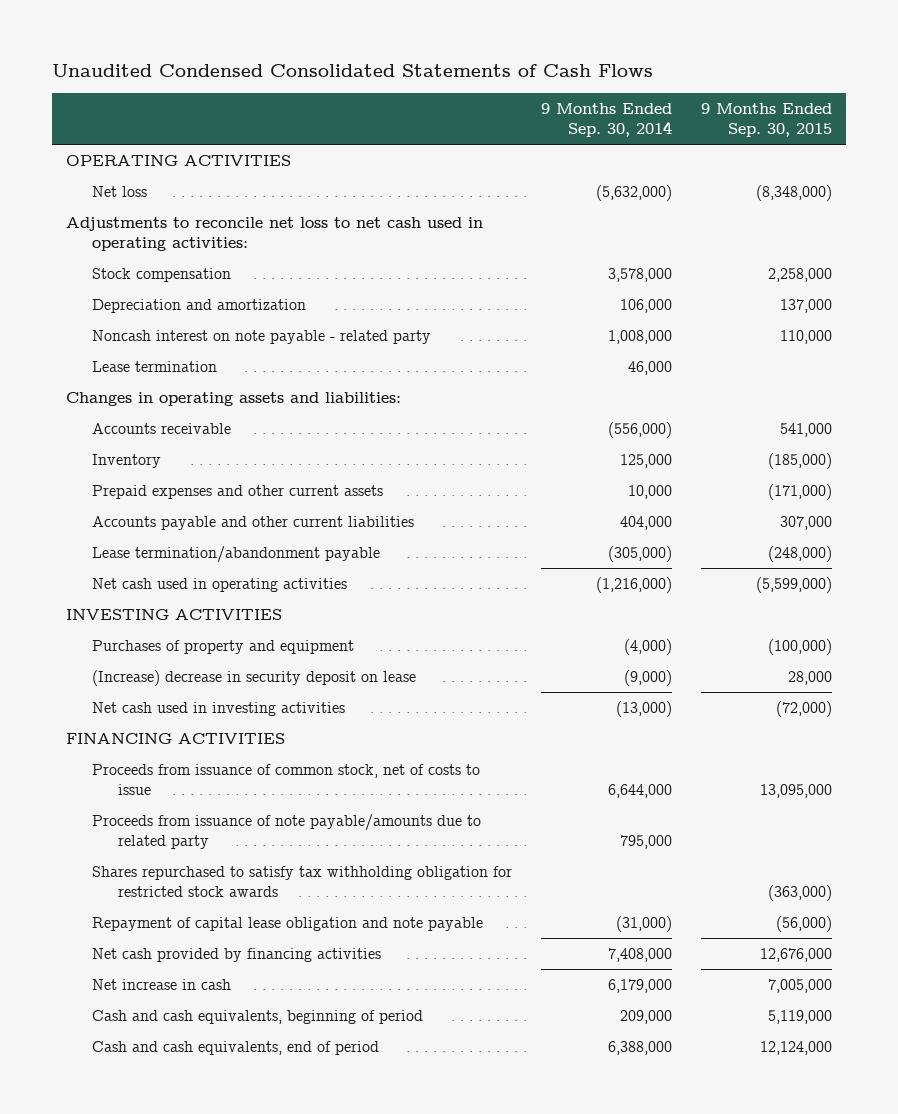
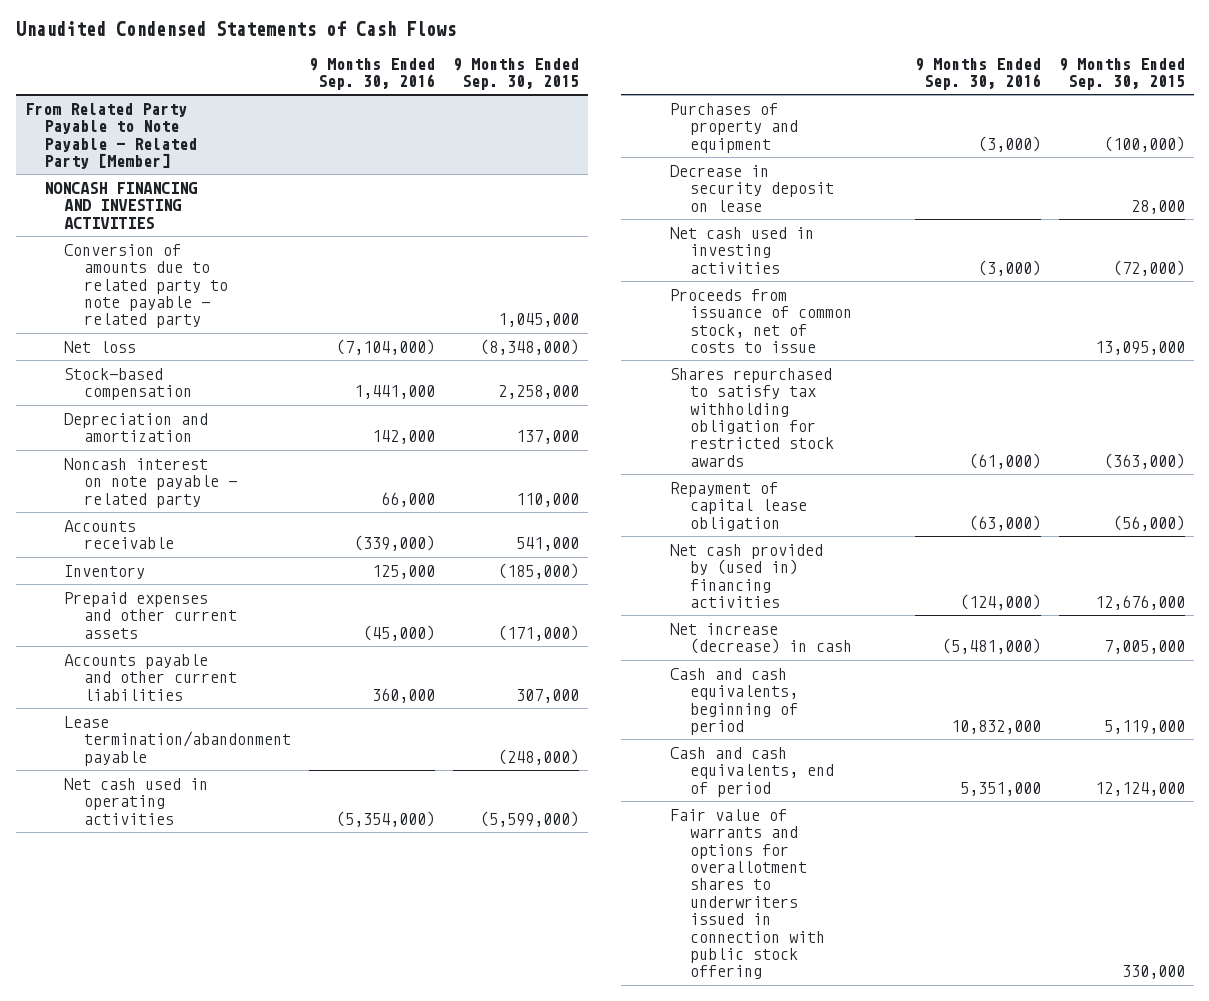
[51,63,653,77] Unaudited Condensed Consolidated Statements of Cash Flows -> [15,21,456,37] Unaudited Condensed Statements of Cash Flows
[541,103,673,137] 9 Months Ended Sep. 30, 2014 -> none
none -> [308,57,435,91] 9 Months Ended Sep. 30, 2016
[66,155,292,167] OPERATING ACTIVITIES -> none
none -> [24,102,198,170] From Related Party Payable to Note Payable - Related Party [Member]
none -> [44,181,198,229] NONCASH FINANCING AND INVESTING ACTIVITIES
none -> [63,243,228,329] Conversion of amounts due to related party to note payable - related party
[66,217,484,251] Adjustments to reconcile net loss to net cash used in operating activities: -> none
[92,268,232,283] Stock compensation -> [63,367,192,401] Stock-based compensation
[92,361,218,373] Lease termination -> none
[66,392,402,407] Changes in operating assets and liabilities: -> none
[66,609,283,621] INVESTING ACTIVITIES -> none
[92,670,417,687] (Increase) decrease in security deposit on lease -> [669,164,834,212] Decrease in security deposit on lease
[66,733,286,745] FINANCING ACTIVITIES -> none
[92,814,482,849] Proceeds from issuance of note payable/amounts due to related party -> none
[92,917,484,932] Repayment of capital lease obligation and note payable -> [669,481,807,531] Repayment of capital lease obligation
[92,948,382,963] Net cash provided by financing activities -> [669,543,823,609] Net cash provided by (used in) financing activities
[92,979,232,991] Net increase in cash -> [669,622,852,655] Net increase (decrease) in cash
none -> [669,808,825,980] Fair value of warrants and options for overallotment shares to underwriters issued in connection with public stock offering

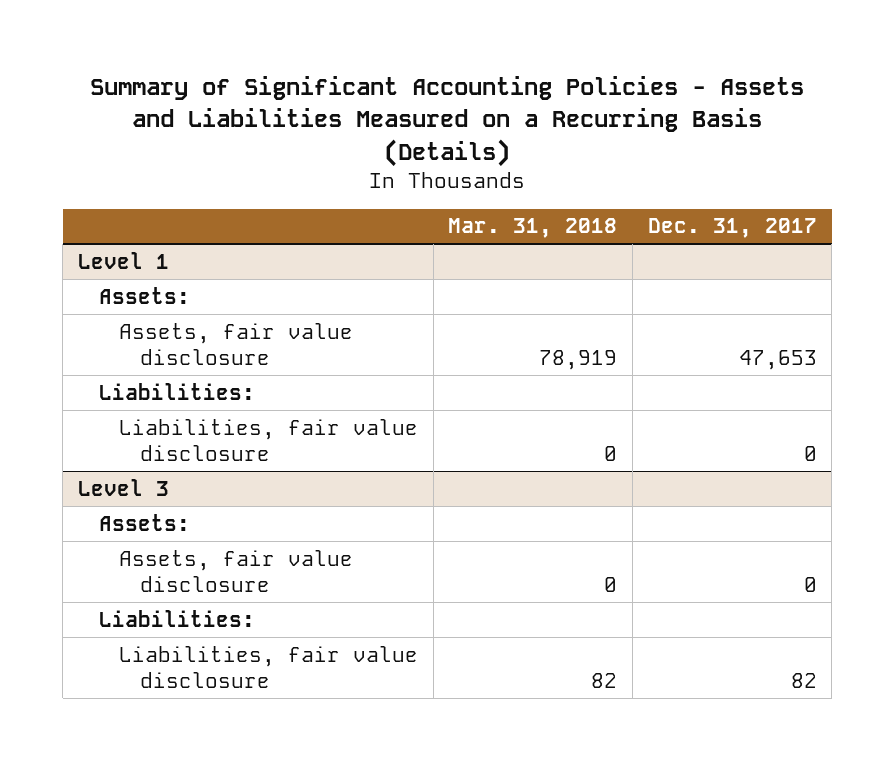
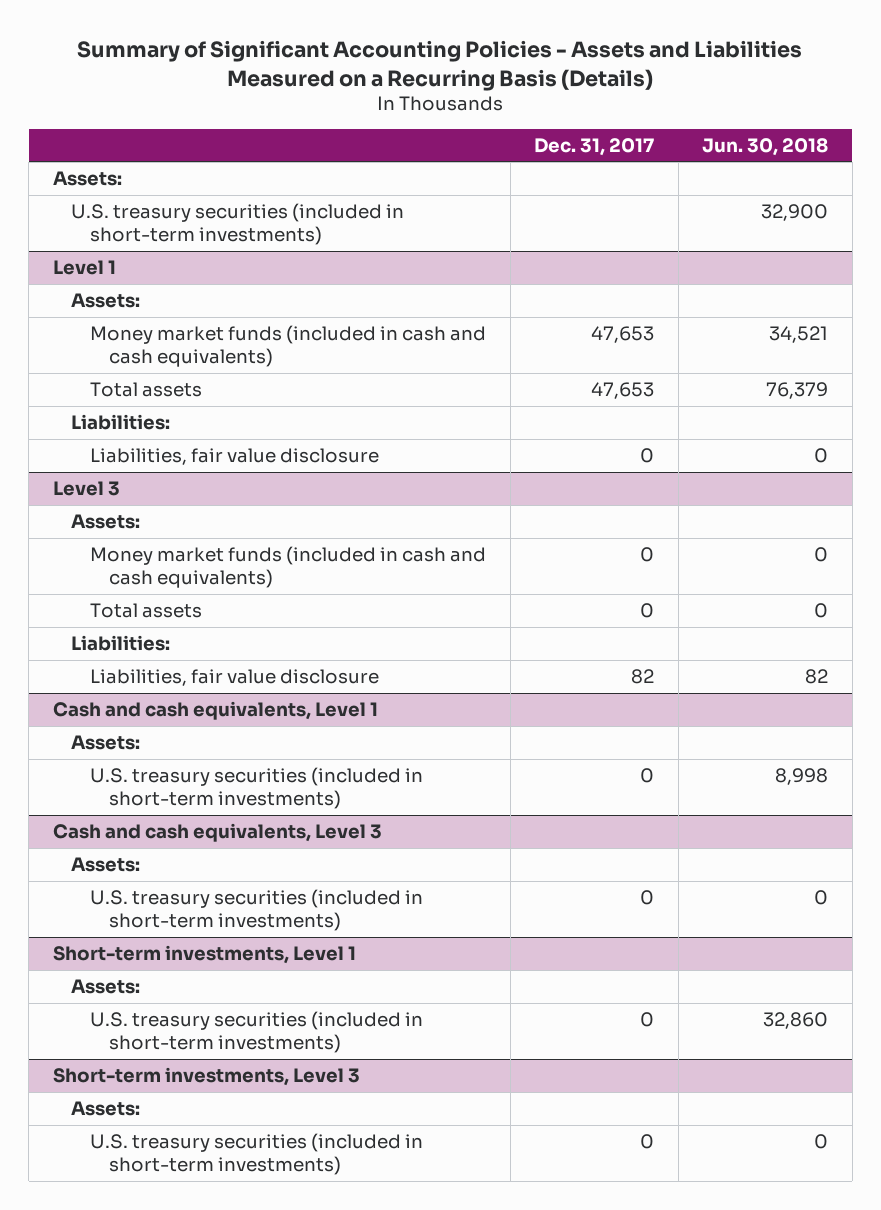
[448,218,618,239] Mar. 31, 2018 -> none
none -> [702,137,829,156] Jun. 30, 2018
none -> [52,171,122,187] Assets:
none -> [71,203,405,246] U.S. treasury securities (included in short-term investments)
[119,322,354,365] Assets, fair value disclosure -> [90,325,487,368] Money market funds (included in cash and cash equivalents)
none -> [90,382,203,398] Total assets
[119,549,354,592] Assets, fair value disclosure -> [90,546,487,589] Money market funds (included in cash and cash equivalents)
none -> [90,603,203,619] Total assets
none -> [52,701,378,721] Cash and cash equivalents, Level 1
none -> [71,735,141,751] Assets:
none -> [90,767,424,810] U.S. treasury securities (included in short-term investments)
none -> [52,823,382,843] Cash and cash equivalents, Level 3
none -> [71,857,141,873] Assets:
none -> [90,889,424,932] U.S. treasury securities (included in short-term investments)
none -> [52,945,356,965] Short-term investments, Level 1
none -> [71,979,141,995] Assets:
none -> [90,1011,424,1054] U.S. treasury securities (included in short-term investments)
none -> [52,1067,360,1087] Short-term investments, Level 3
none -> [71,1101,141,1117] Assets:
none -> [90,1133,424,1176] U.S. treasury securities (included in short-term investments)

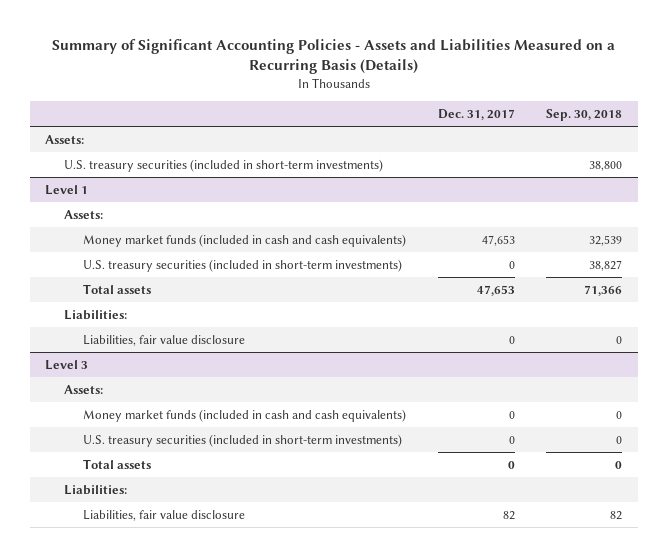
[702,137,829,156] Jun. 30, 2018 -> none
none -> [546,108,623,121] Sep. 30, 2018
none -> [82,258,402,272] U.S. treasury securities (included in short-term investments)
none -> [82,433,402,447] U.S. treasury securities (included in short-term investments)
[52,701,378,721] Cash and cash equivalents, Level 1 -> none
[71,735,141,751] Assets: -> none
[90,767,424,810] U.S. treasury securities (included in short-term investments) -> none
[52,823,382,843] Cash and cash equivalents, Level 3 -> none
[71,857,141,873] Assets: -> none
[90,889,424,932] U.S. treasury securities (included in short-term investments) -> none
[52,945,356,965] Short-term investments, Level 1 -> none
[71,979,141,995] Assets: -> none
[90,1011,424,1054] U.S. treasury securities (included in short-term investments) -> none
[52,1067,360,1087] Short-term investments, Level 3 -> none
[71,1101,141,1117] Assets: -> none
[90,1133,424,1176] U.S. treasury securities (included in short-term investments) -> none

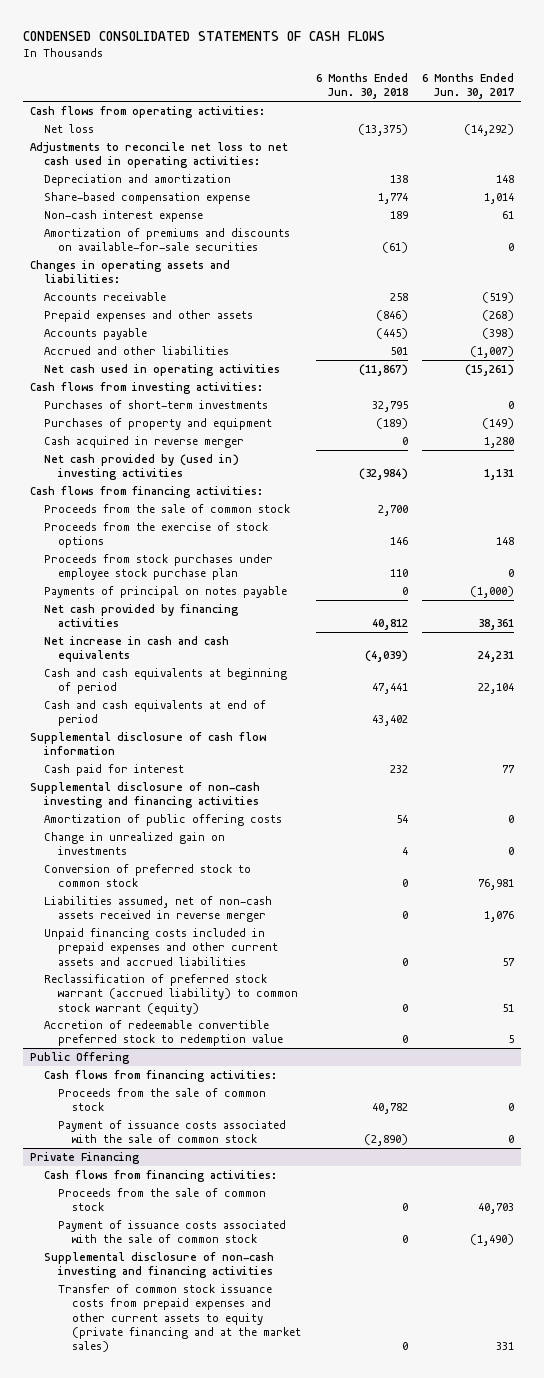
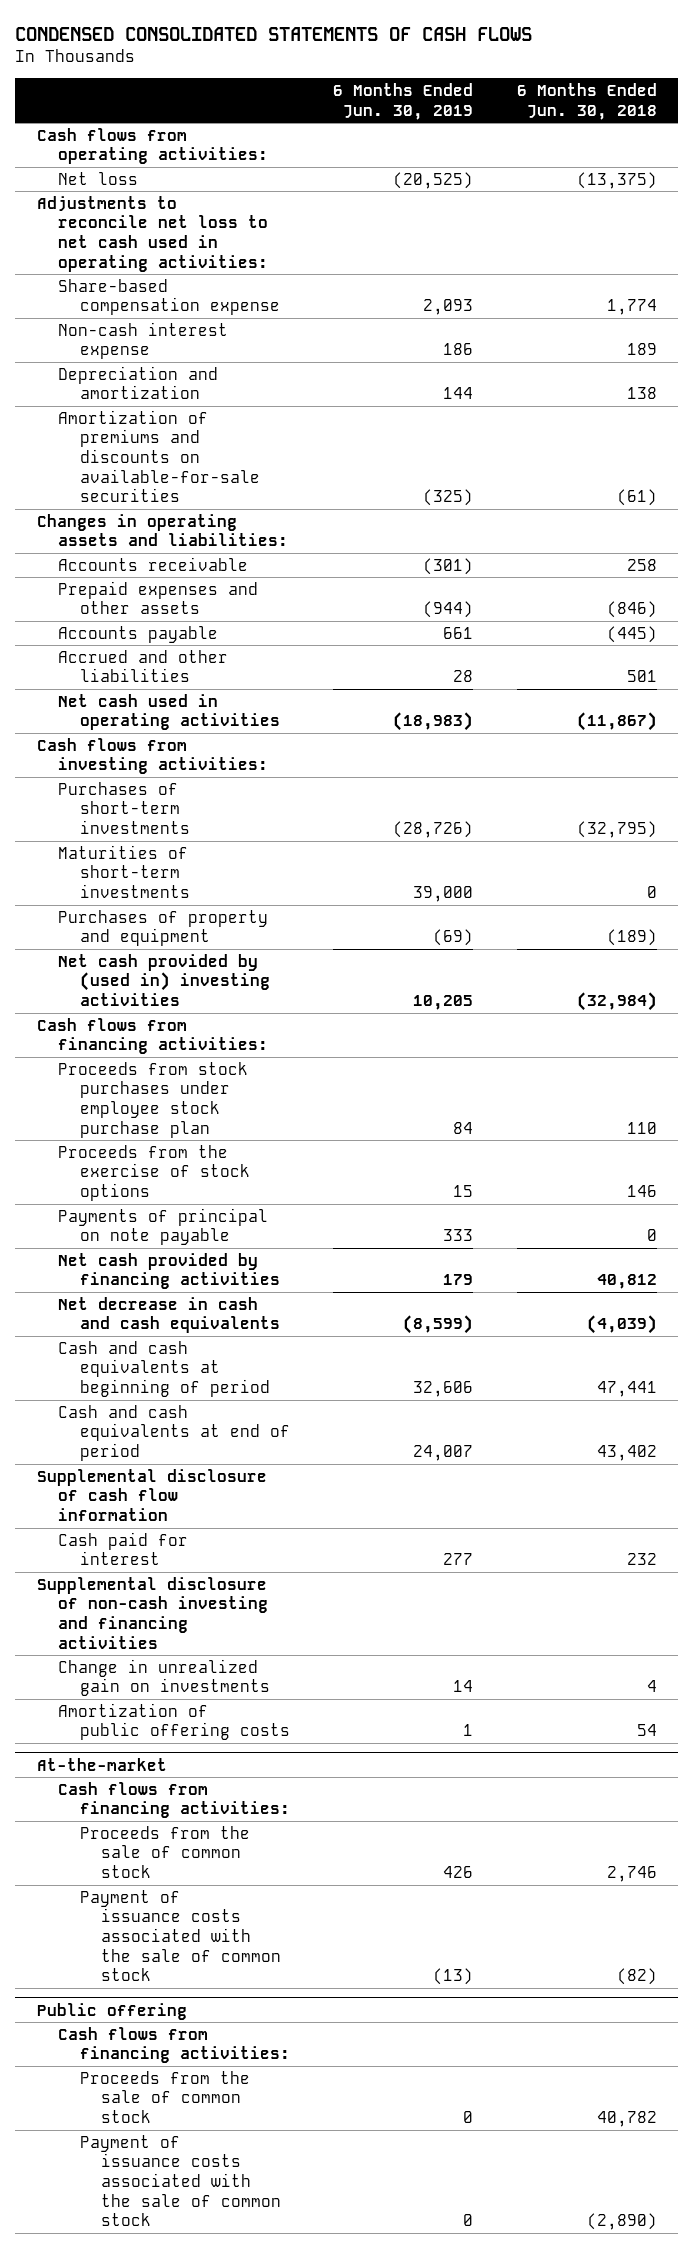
[421,72,514,100] 6 Months Ended Jun. 30, 2017 -> none
none -> [333,83,474,120] 6 Months Ended Jun. 30, 2019
[44,173,232,186] Depreciation and amortization -> [58,365,219,400] Depreciation and amortization
[371,400,408,412] 32,795 -> [576,821,657,839] (32,795)
none -> [58,844,190,899] Maturities of short-term investments
[44,435,245,448] Cash acquired in reverse merger -> none
[44,503,291,513] Proceeds from the sale of common stock -> none
[44,521,269,549] Proceeds from the exercise of stock options -> [58,1144,250,1202] Proceeds from the exercise of stock options
[44,585,288,598] Payments of principal on notes payable -> [58,1207,269,1246] Payments of principal on note payable
[44,635,230,663] Net increase in cash and cash equivalents -> [58,1296,280,1334] Net decrease in cash and cash equivalents
[44,863,252,888] Conversion of preferred stock to common stock -> none
[44,895,273,923] Liabilities assumed, net of non-cash assets received in reverse merger -> none
[44,927,279,966] Unpaid financing costs included in prepaid expenses and other current assets and accrued liabilities -> none
[44,973,299,1015] Reclassification of preferred stock warrant (accrued liability) to common stock warrant (equity) -> none
[44,1019,284,1047] Accretion of redeemable convertible preferred stock to redemption value -> none
[30,1051,130,1064] Public Offering -> none
[44,813,283,826] Amortization of public offering costs -> [58,1702,290,1741] Amortization of public offering costs
none -> [37,1757,168,1771] At-the-market
none -> [79,1825,250,1879] Proceeds from the sale of common stock
none -> [79,1889,281,1982] Payment of issuance costs associated with the sale of common stock
none -> [37,2002,188,2020] Public offering
none -> [58,2026,290,2064] Cash flows from financing activities:
[30,1151,140,1164] Private Financing -> none
[44,1169,278,1182] Cash flows from financing activities: -> none
[58,1187,267,1212] Proceeds from the sale of common stock -> none
[58,1219,287,1244] Payment of issuance costs associated with the sale of common stock -> none
[44,1251,275,1279] Supplemental disclosure of non-cash investing and financing activities -> none
[58,1283,302,1353] Transfer of common stock issuance costs from prepaid expenses and other current assets to equity (private financing and at the market sales) -> none

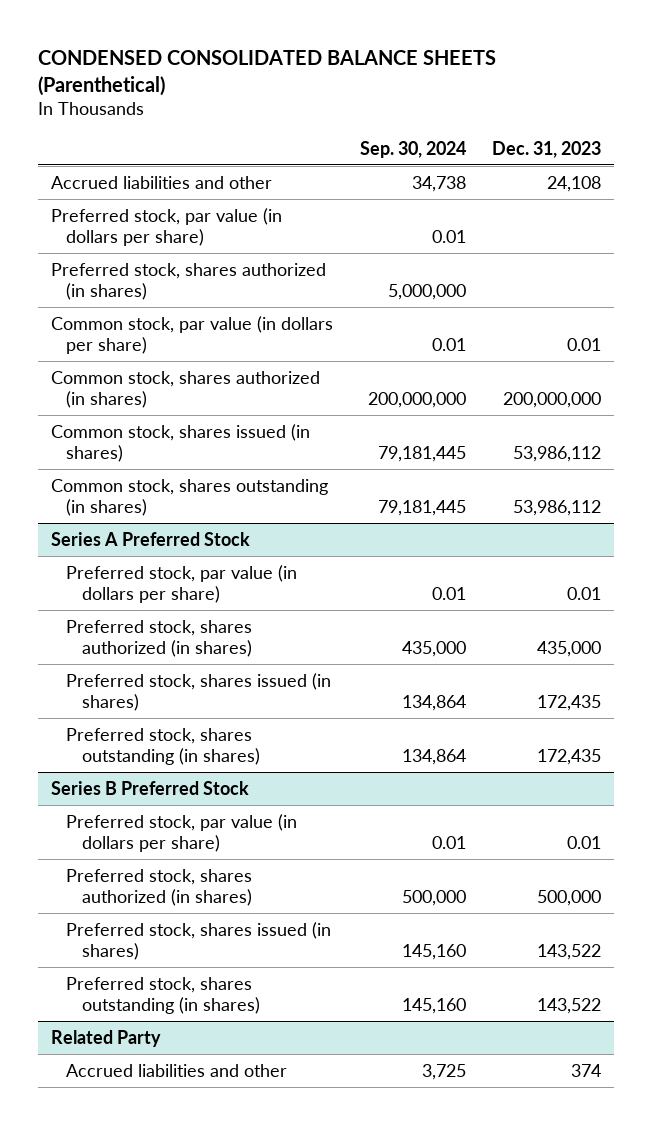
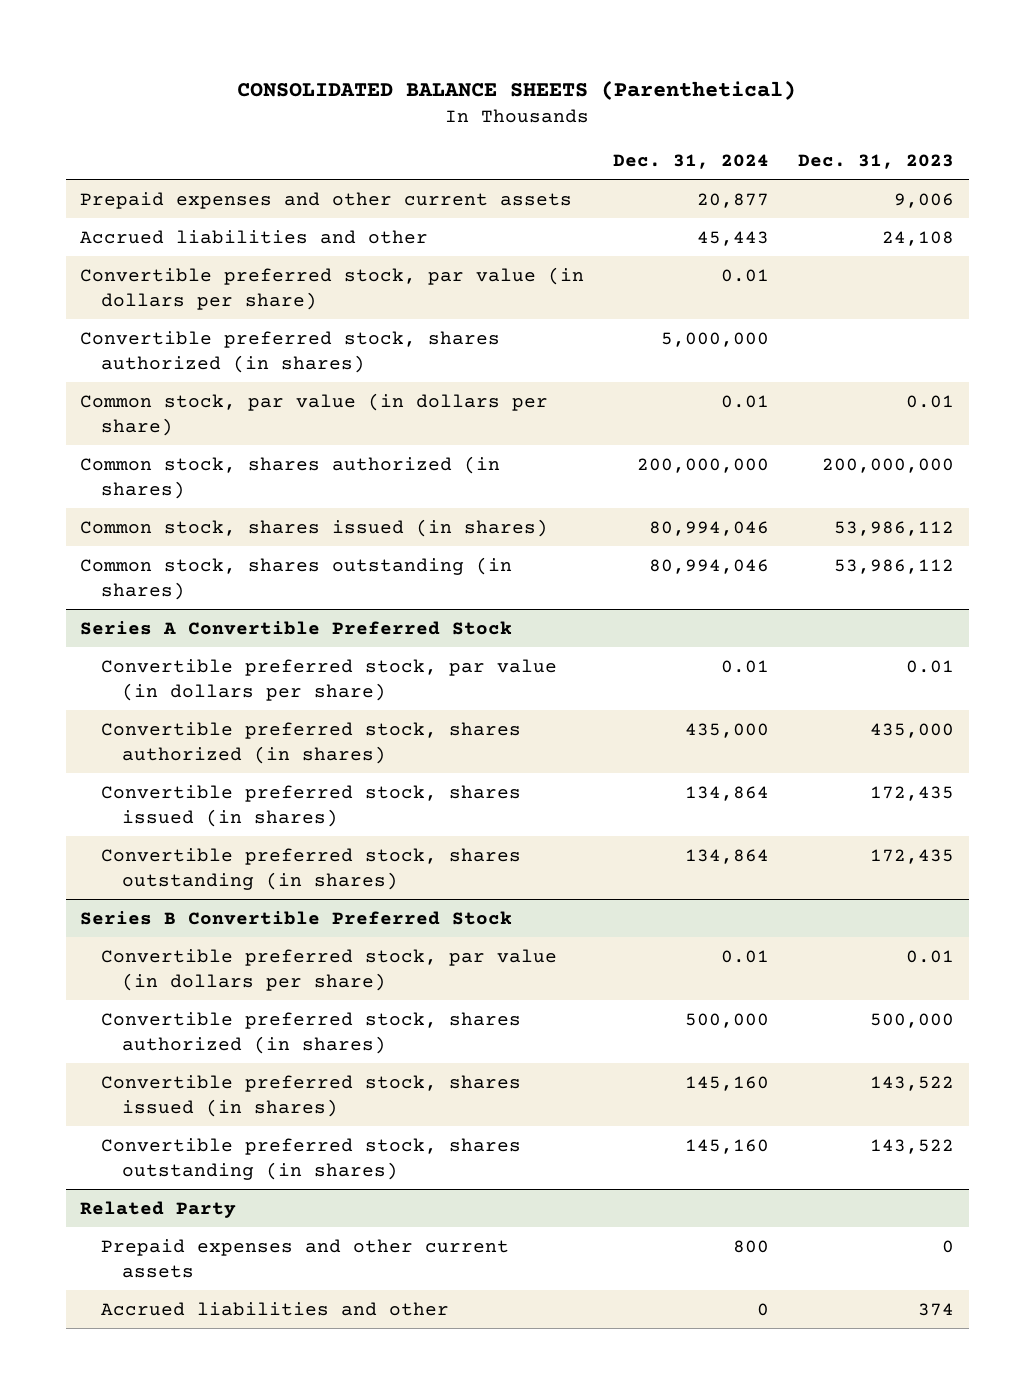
[38,49,497,96] CONDENSED CONSOLIDATED BALANCE SHEETS (Parenthetical) -> [237,79,797,100] CONSOLIDATED BALANCE SHEETS (Parenthetical)
[359,140,466,158] Sep. 30, 2024 -> none
none -> [613,153,770,169] Dec. 31, 2024
none -> [80,191,573,209] Prepaid expenses and other current assets
[51,207,283,247] Preferred stock, par value (in dollars per share) -> [80,266,585,310] Convertible preferred stock, par value (in dollars per share)
[51,262,327,301] Preferred stock, shares authorized (in shares) -> [80,330,501,373] Convertible preferred stock, shares authorized (in shares)
[51,531,251,546] Series A Preferred Stock -> [80,620,513,635] Series A Convertible Preferred Stock
[66,564,298,604] Preferred stock, par value (in dollars per share) -> [101,658,558,701] Convertible preferred stock, par value (in dollars per share)
[66,619,253,658] Preferred stock, shares authorized (in shares) -> [101,721,522,764] Convertible preferred stock, shares authorized (in shares)
[66,672,332,712] Preferred stock, shares issued (in shares) -> [101,784,522,827] Convertible preferred stock, shares issued (in shares)
[66,727,260,766] Preferred stock, shares outstanding (in shares) -> [101,847,522,890] Convertible preferred stock, shares outstanding (in shares)
[51,780,250,795] Series B Preferred Stock -> [80,910,513,925] Series B Convertible Preferred Stock
[66,813,298,853] Preferred stock, par value (in dollars per share) -> [101,948,558,991] Convertible preferred stock, par value (in dollars per share)
[66,868,253,907] Preferred stock, shares authorized (in shares) -> [101,1011,522,1054] Convertible preferred stock, shares authorized (in shares)
[66,921,332,961] Preferred stock, shares issued (in shares) -> [101,1074,522,1117] Convertible preferred stock, shares issued (in shares)
[66,976,260,1015] Preferred stock, shares outstanding (in shares) -> [101,1137,522,1180] Convertible preferred stock, shares outstanding (in shares)
none -> [101,1238,510,1278] Prepaid expenses and other current assets

